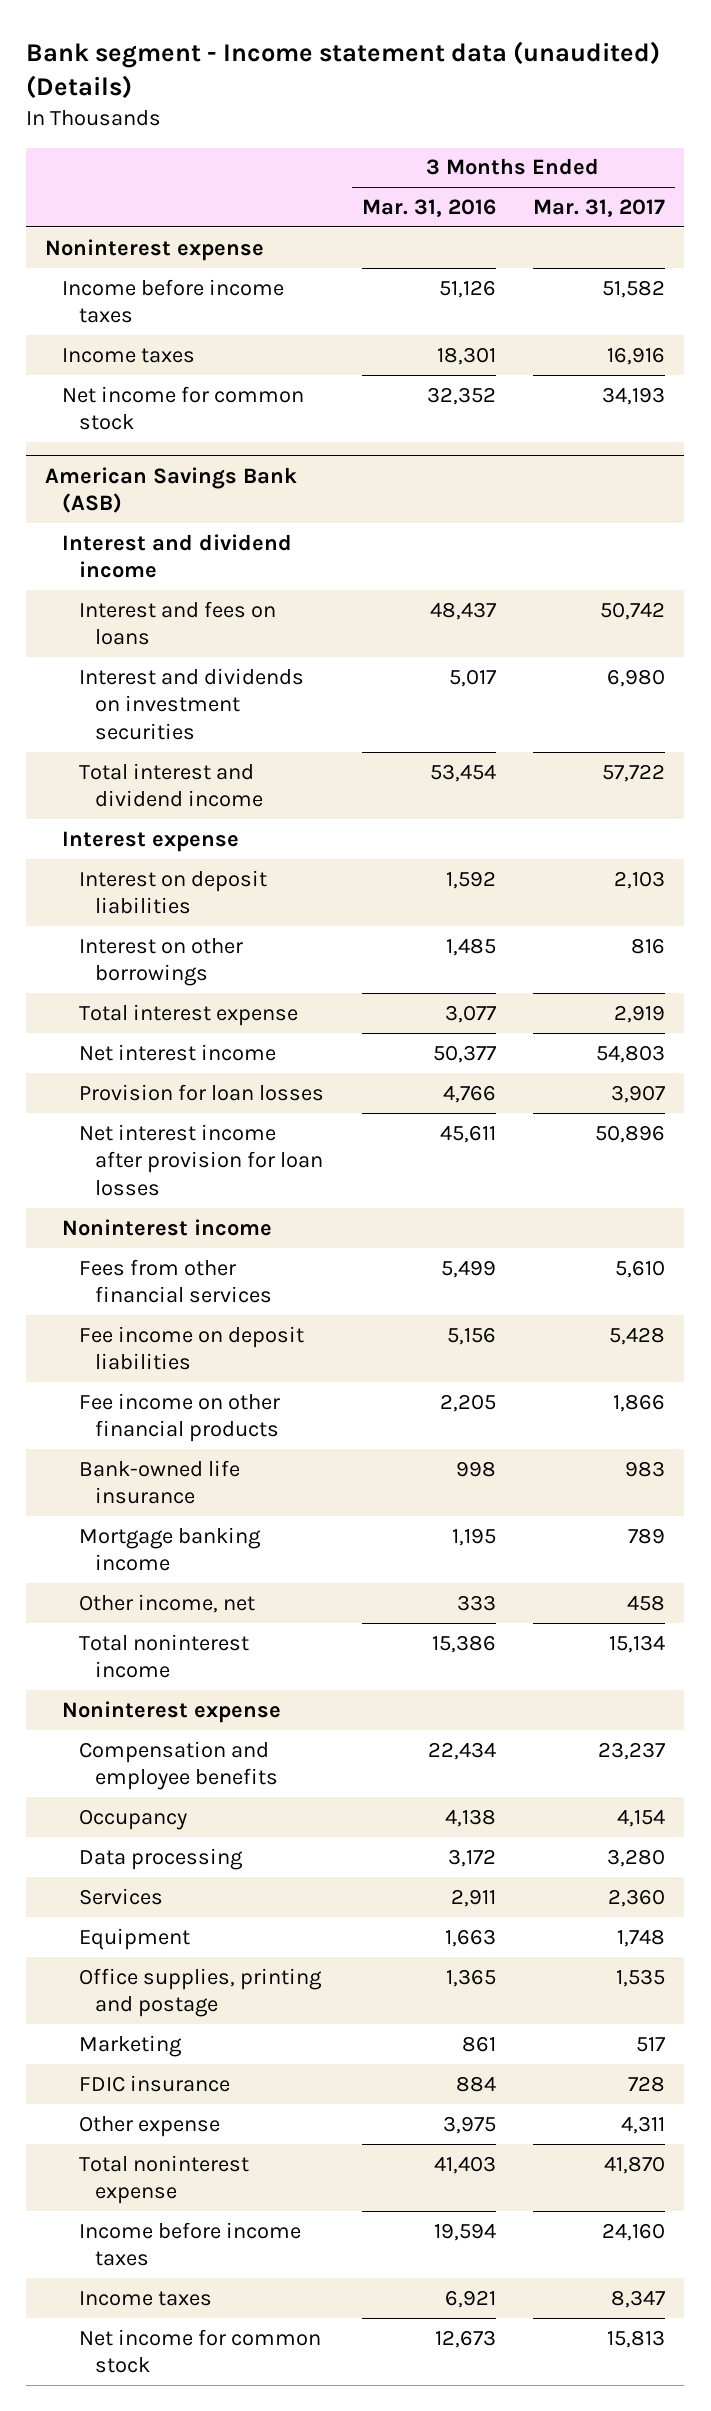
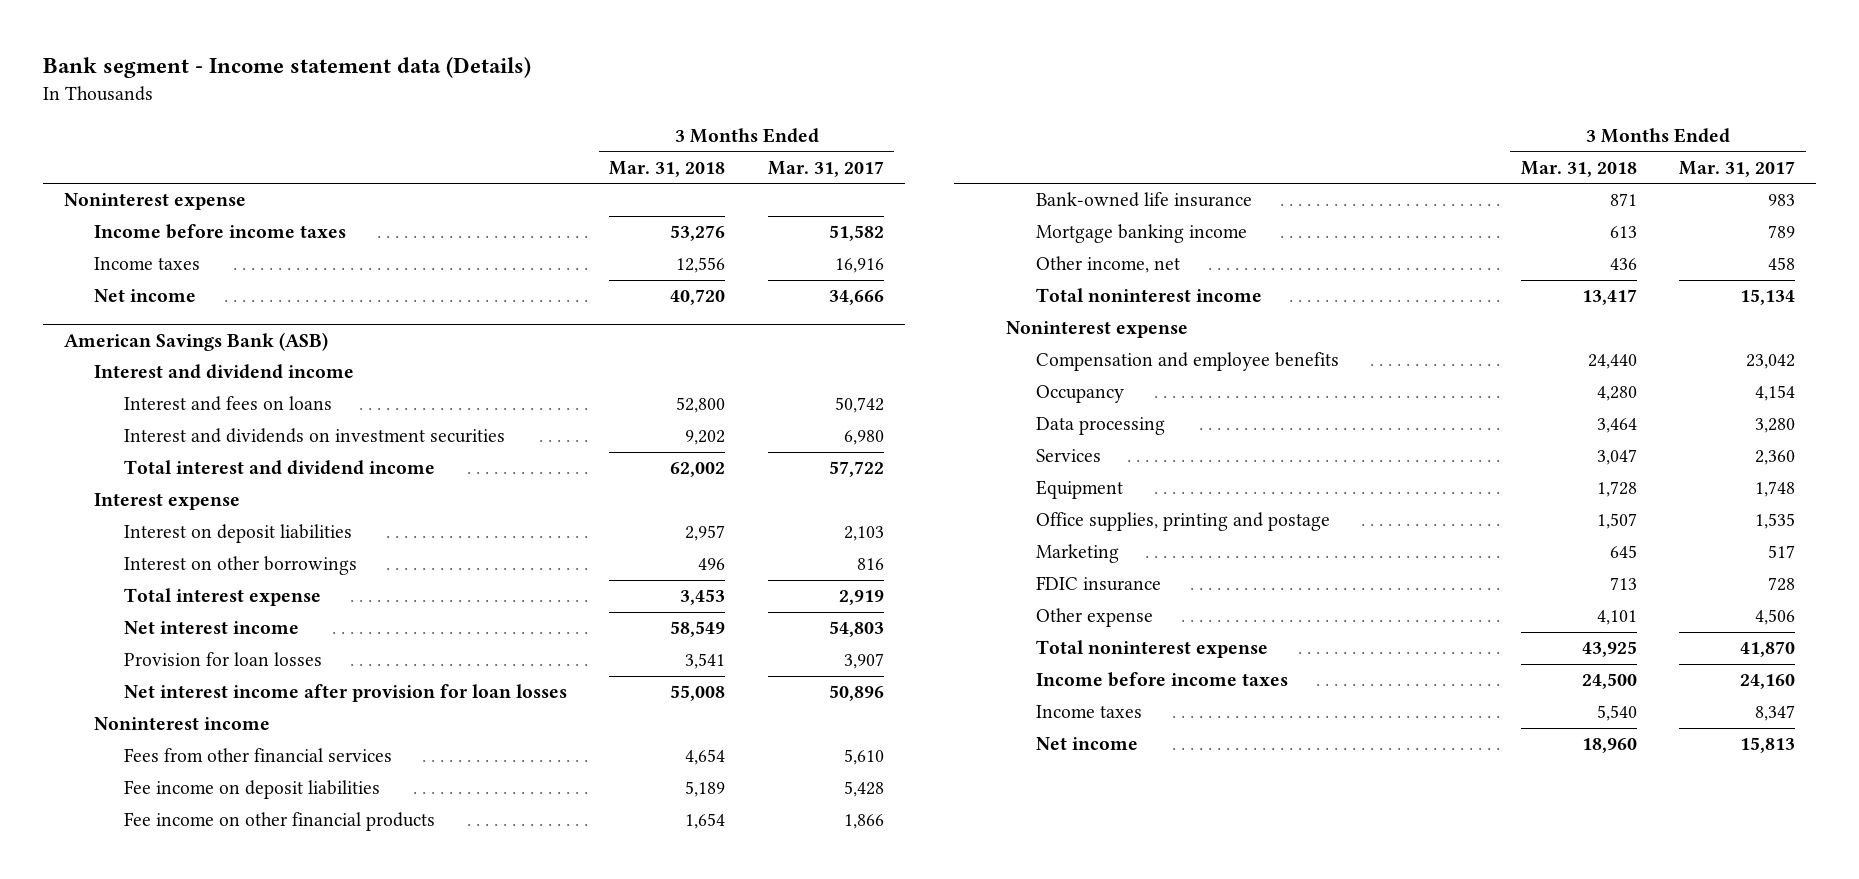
[26,40,661,100] Bank segment - Income statement data (unaudited) (Details) -> [42,57,531,79] Bank segment - Income statement data (Details)
[361,198,496,217] Mar. 31, 2016 -> none
none -> [609,160,726,177] Mar. 31, 2018
[62,385,305,431] Net income for common stock -> none
none -> [93,289,196,303] Net income
[598,1741,666,1760] 23,237 -> [1746,354,1796,370] 23,042
[621,2115,666,2134] 4,311 -> [1755,609,1796,626] 4,506
[78,2328,321,2374] Net income for common stock -> [1035,737,1138,751] Net income

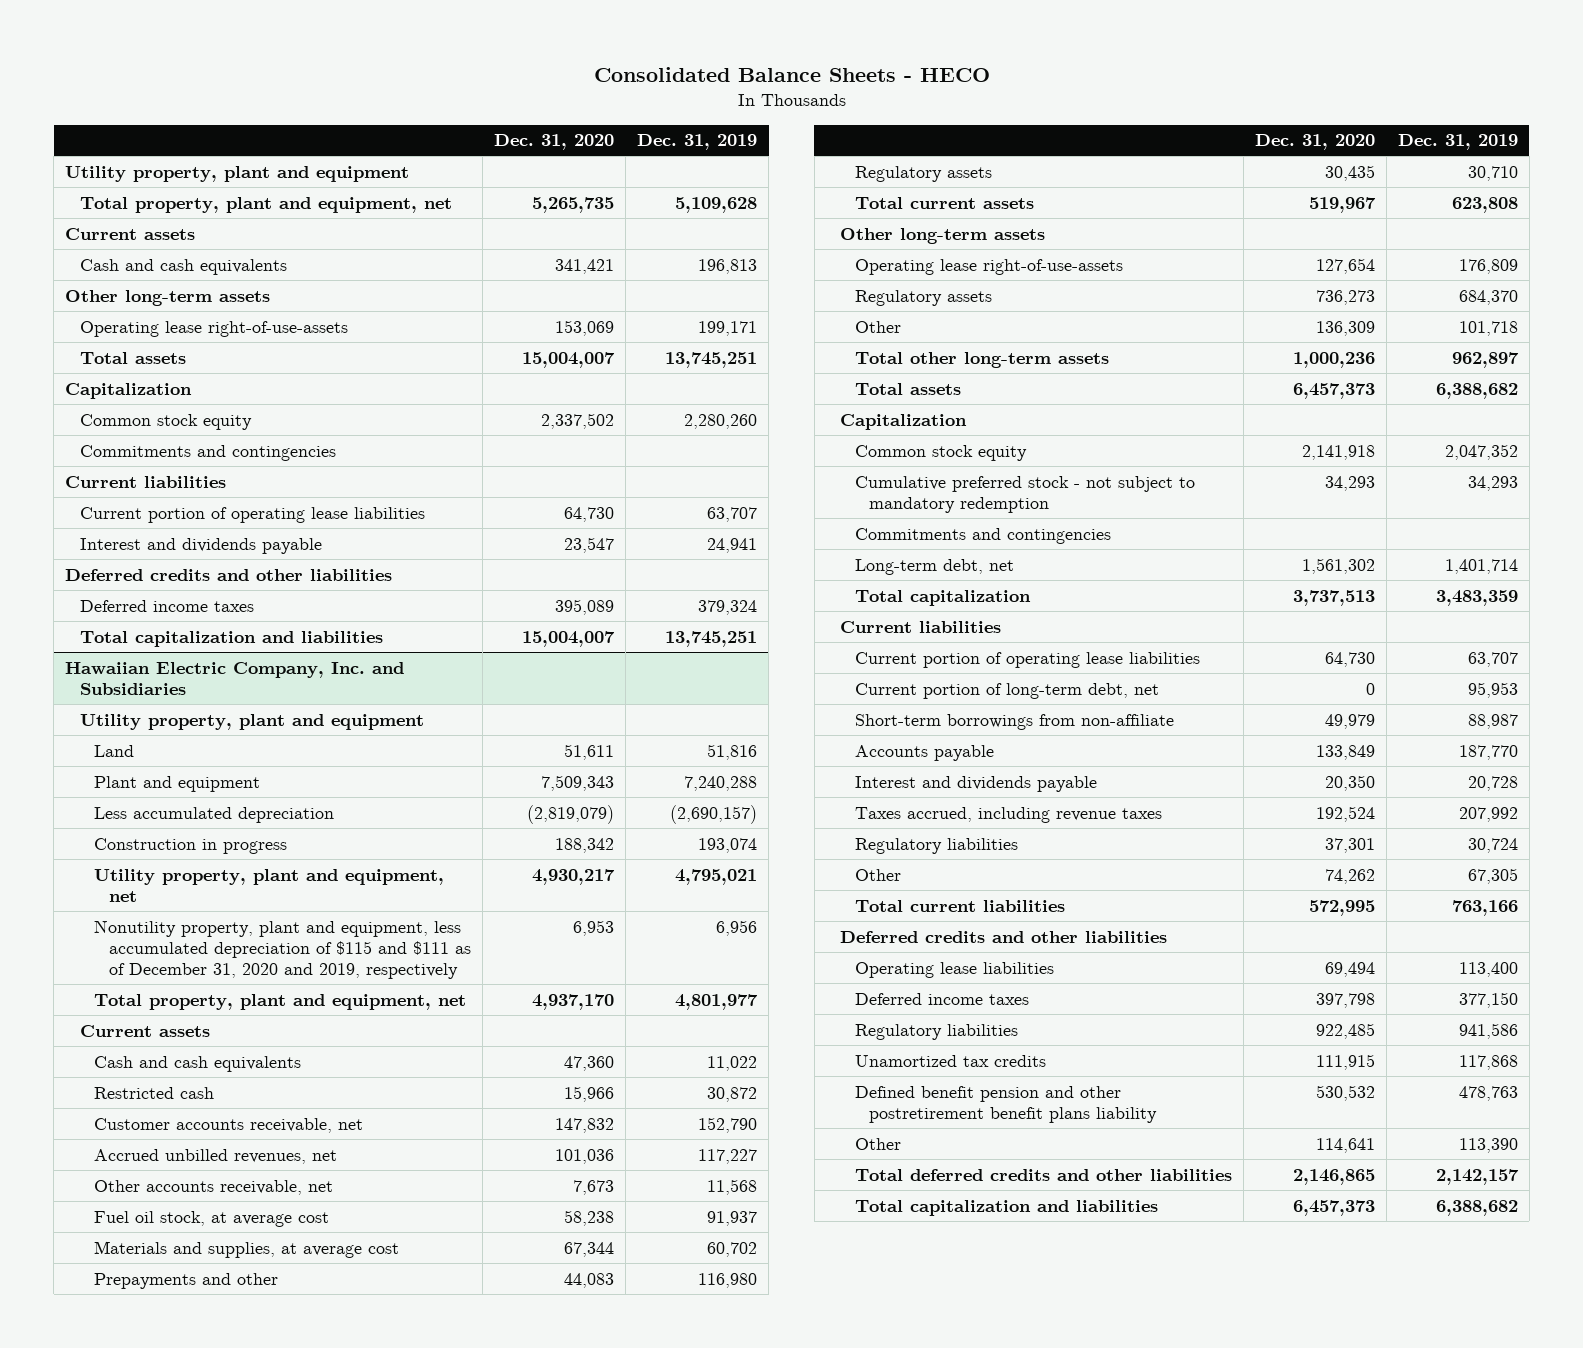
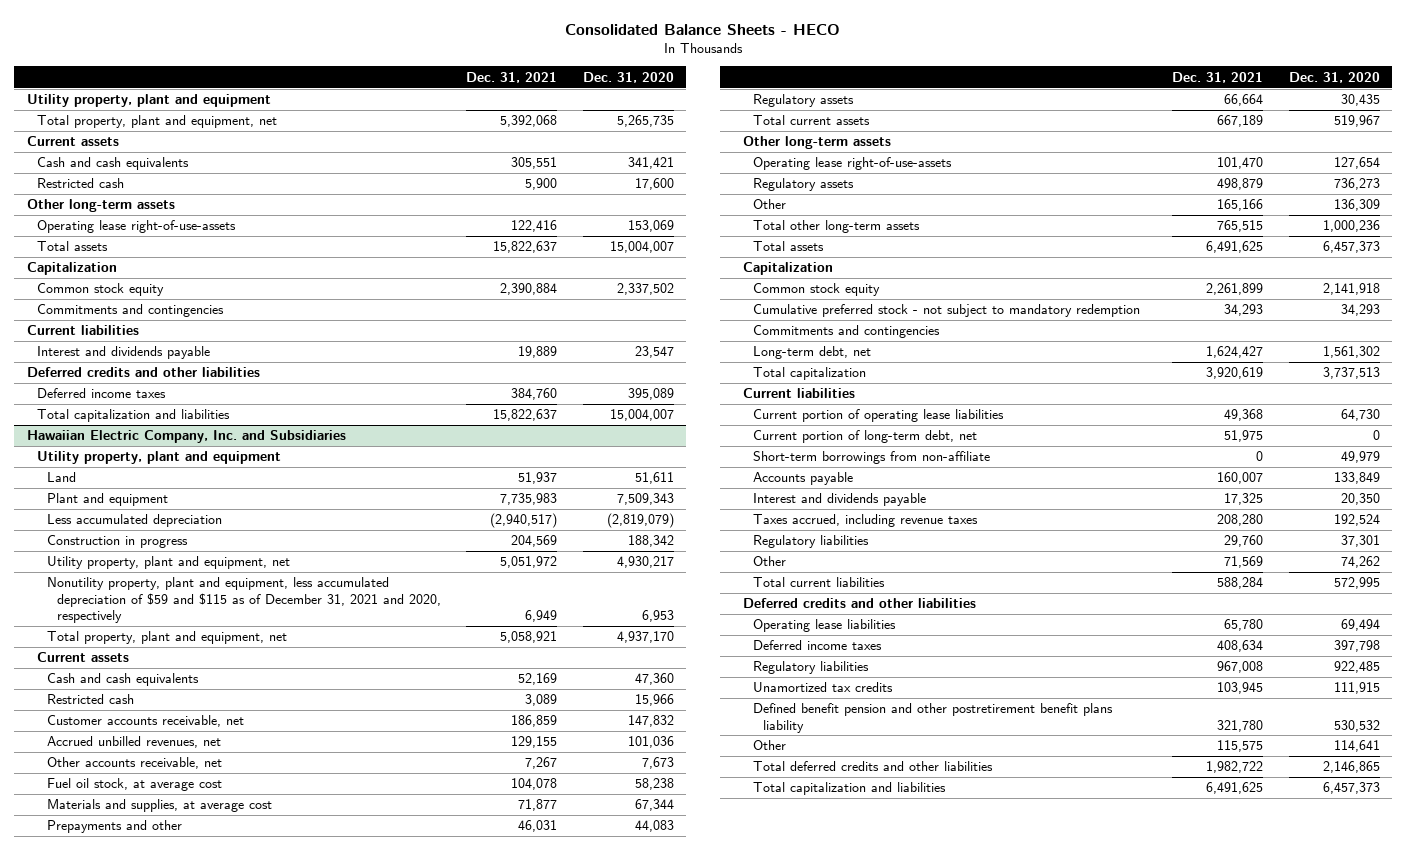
[637,134,758,151] Dec. 31, 2019 -> none
none -> [466,71,558,83] Dec. 31, 2021
none -> [36,178,124,189] Restricted cash
[79,506,425,523] Current portion of operating lease liabilities -> none
[94,919,471,979] Nonutility property, plant and equipment, less accumulated depreciation of $115 and $111 as of December 31, 2020 and 2019, respectively -> [46,577,441,623] Nonutility property, plant and equipment, less accumulated depreciation of $59 and $115 as of December 31, 2021 and 2020, respectively

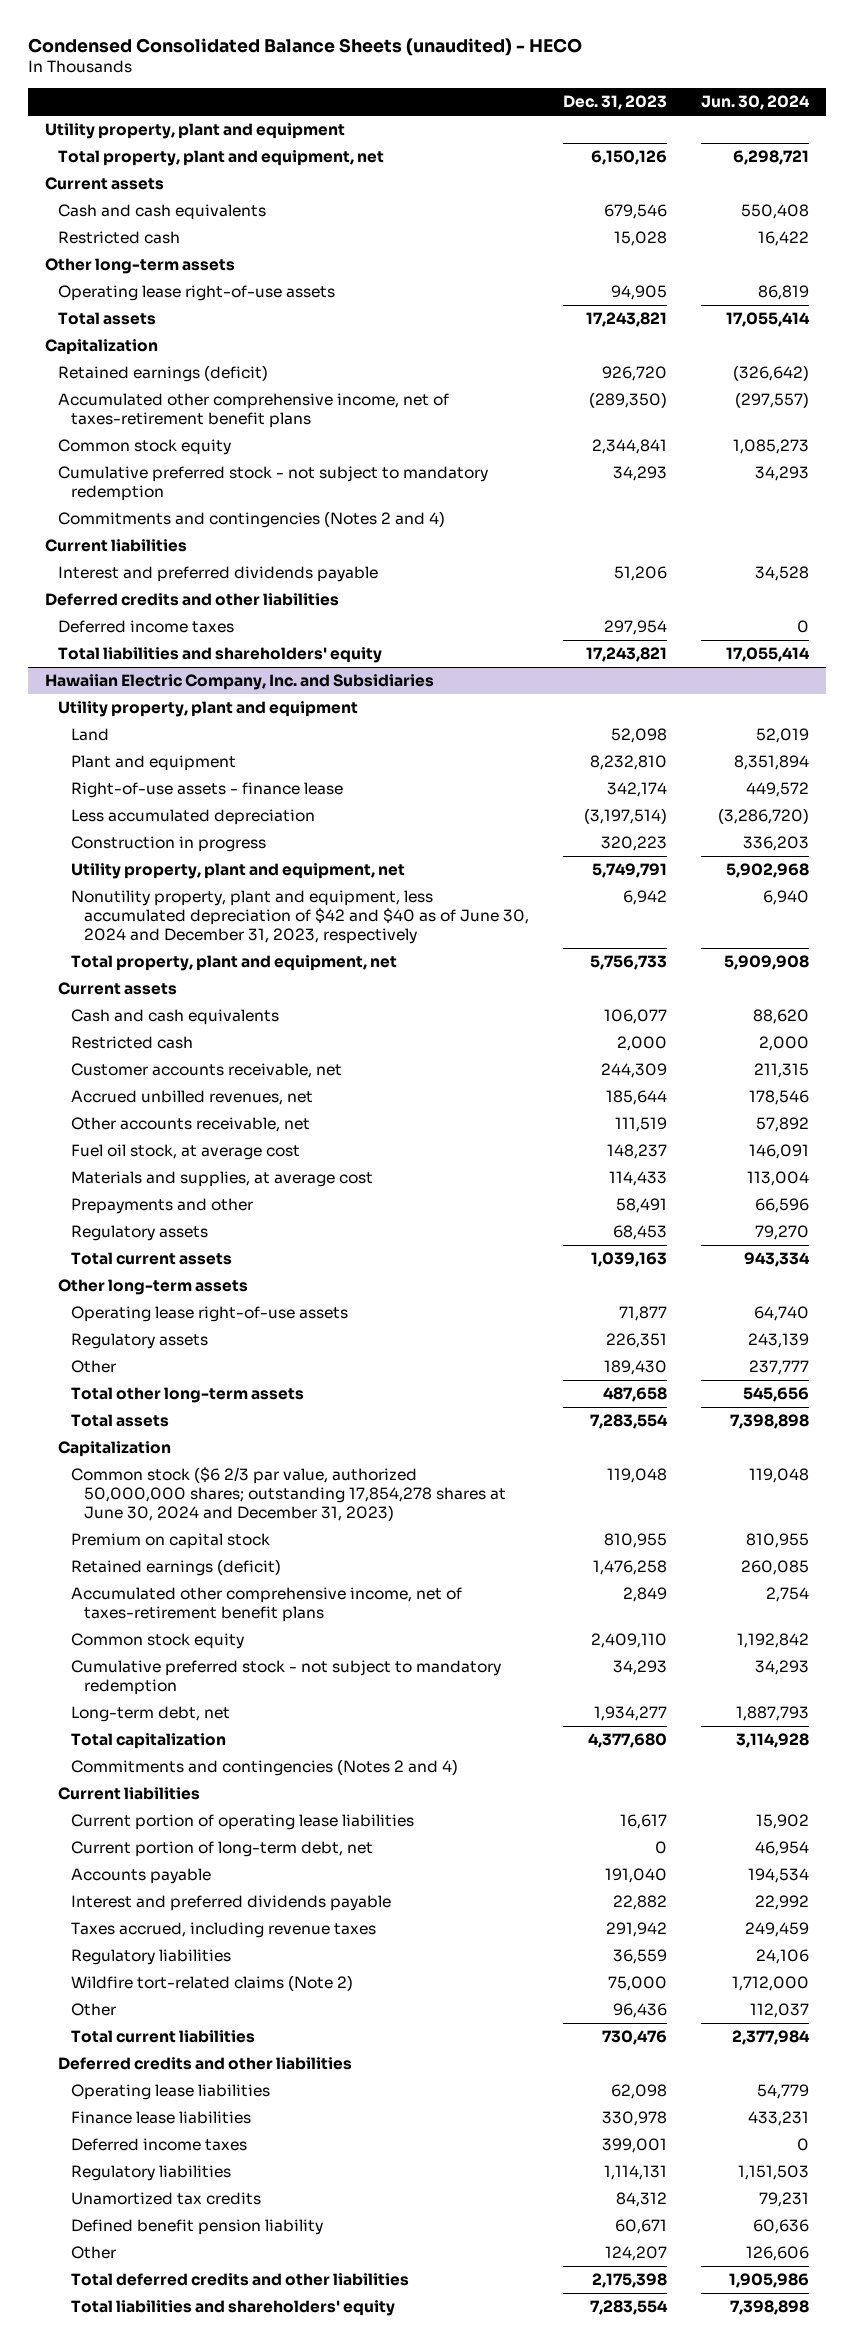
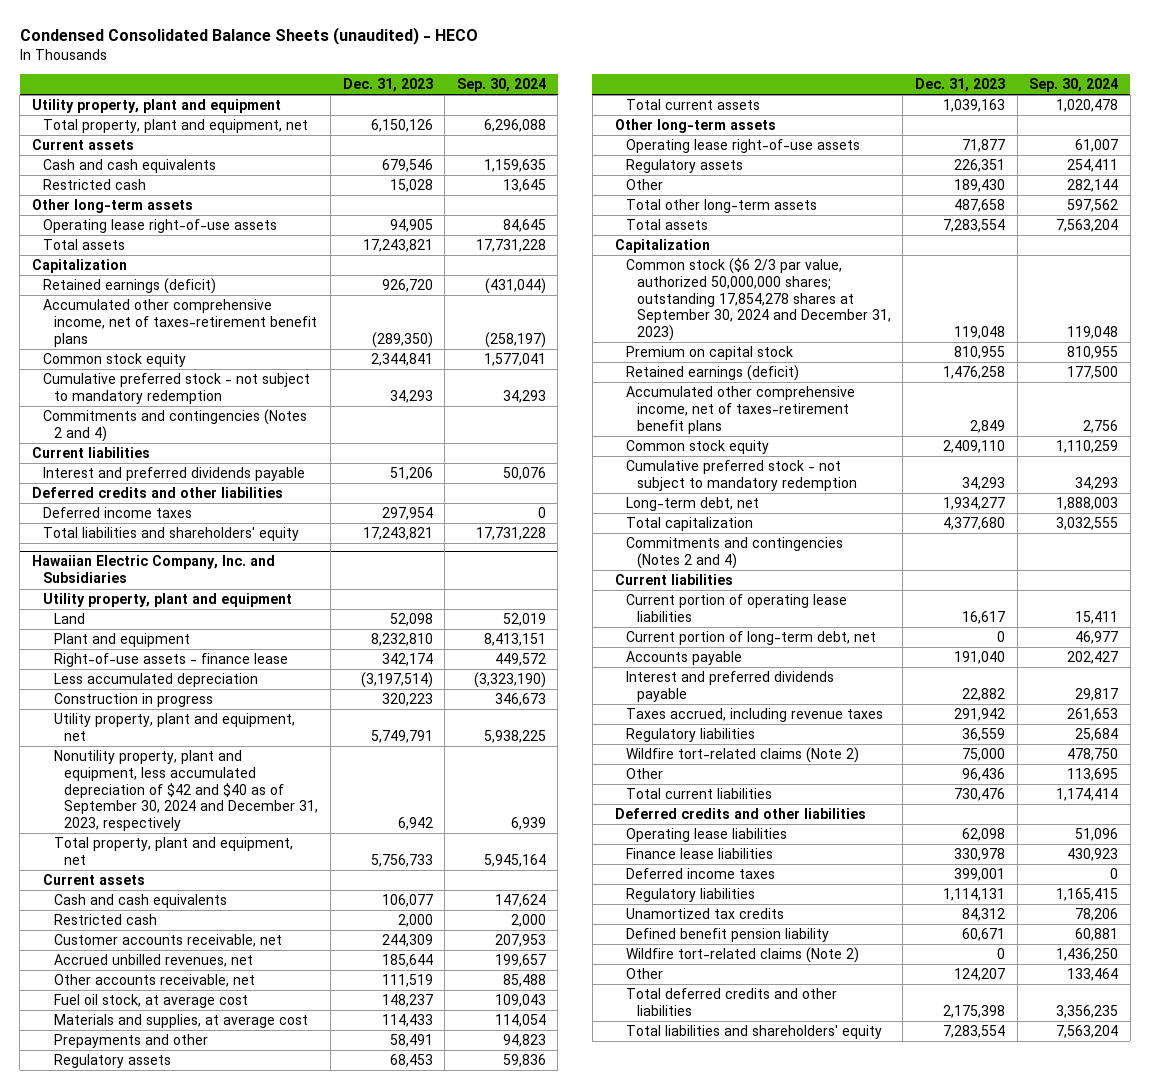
[701,94,811,110] Jun. 30, 2024 -> none
none -> [456,78,546,93] Sep. 30, 2024
[71,890,530,945] Nonutility property, plant and equipment, less accumulated depreciation of $42 and $40 as of June 30, 2024 and December 31, 2023, respectively -> [53,750,319,831] Nonutility property, plant and equipment, less accumulated depreciation of $42 and $40 as of September 30, 2024 and December 31, 2023, respectively
[71,1467,507,1522] Common stock ($6 2/3 par value, authorized 50,000,000 shares; outstanding 17,854,278 shares at June 30, 2024 and December 31, 2023) -> [626,258,891,341] Common stock ($6 2/3 par value, authorized 50,000,000 shares; outstanding 17,854,278 shares at September 30, 2024 and December 31, 2023)
none -> [626,947,860,964] Wildfire tort-related claims (Note 2)

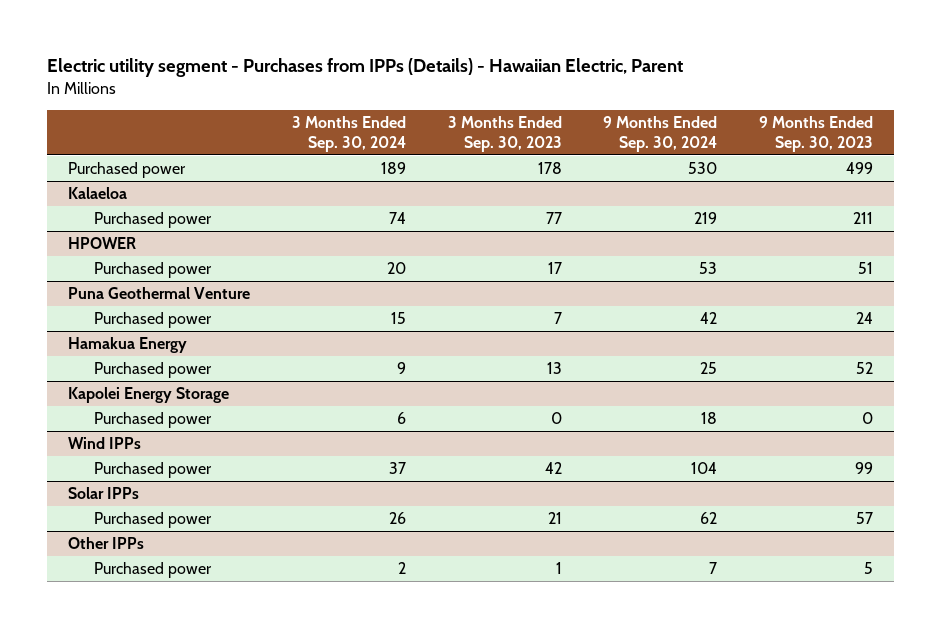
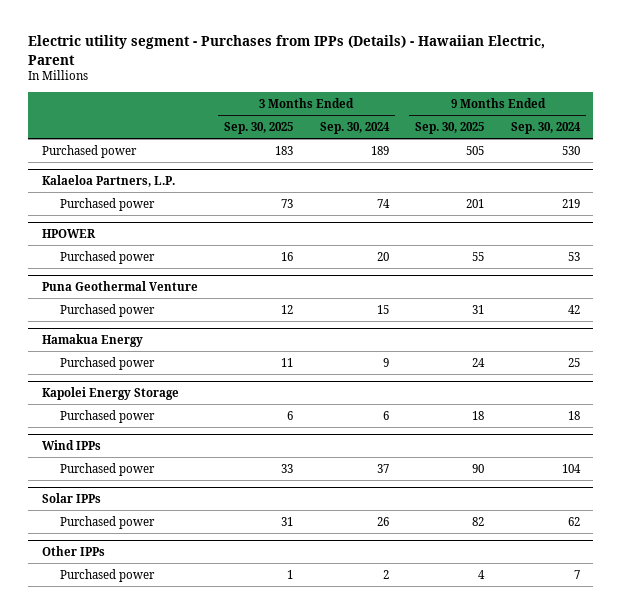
[447,116,562,153] 3 Months Ended Sep. 30, 2023 -> none
[759,116,874,153] 9 Months Ended Sep. 30, 2023 -> none
none -> [224,121,294,134] Sep. 30, 2025
none -> [415,121,485,134] Sep. 30, 2025
[68,187,128,200] Kalaeloa -> [41,174,175,187] Kalaeloa Partners, L.P.

